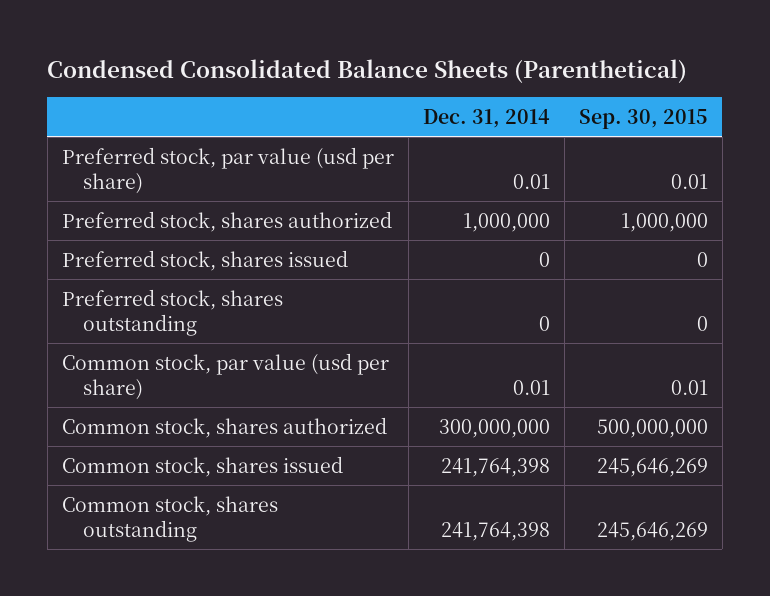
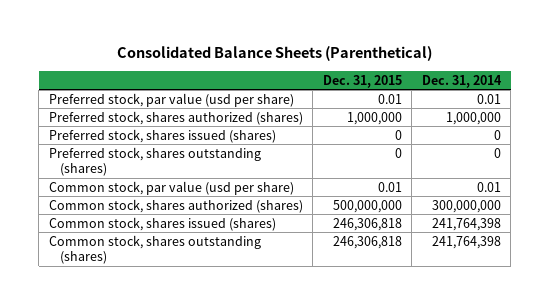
[47,58,688,83] Condensed Consolidated Balance Sheets (Parenthetical) -> [116,46,432,62] Consolidated Balance Sheets (Parenthetical)
[578,108,708,129] Sep. 30, 2015 -> none
none -> [322,74,402,88] Dec. 31, 2015
[61,210,392,232] Preferred stock, shares authorized -> [48,110,303,125] Preferred stock, shares authorized (shares)
[61,249,348,271] Preferred stock, shares issued -> [48,128,276,143] Preferred stock, shares issued (shares)
[61,288,283,336] Preferred stock, shares outstanding -> [48,146,261,177] Preferred stock, shares outstanding (shares)
[61,416,387,438] Common stock, shares authorized -> [48,198,303,213] Common stock, shares authorized (shares)
[61,455,343,477] Common stock, shares issued -> [48,216,276,231] Common stock, shares issued (shares)
[61,495,278,542] Common stock, shares outstanding -> [48,234,261,265] Common stock, shares outstanding (shares)

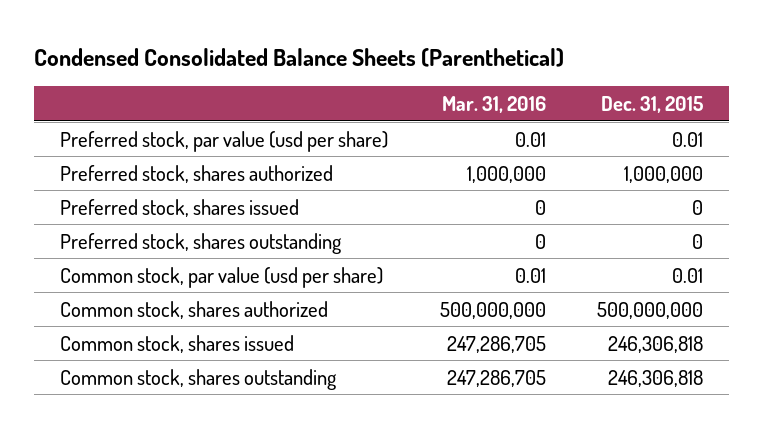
[116,46,432,62] Consolidated Balance Sheets (Parenthetical) -> [34,48,565,68] Condensed Consolidated Balance Sheets (Parenthetical)
[421,74,502,88] Dec. 31, 2014 -> none
none -> [441,95,546,113] Mar. 31, 2016
[48,110,303,125] Preferred stock, shares authorized (shares) -> [60,164,334,183] Preferred stock, shares authorized
[48,128,276,143] Preferred stock, shares issued (shares) -> [60,198,300,217] Preferred stock, shares issued
[48,146,261,177] Preferred stock, shares outstanding (shares) -> [60,232,343,254] Preferred stock, shares outstanding
[48,198,303,213] Common stock, shares authorized (shares) -> [60,300,329,319] Common stock, shares authorized
[48,216,276,231] Common stock, shares issued (shares) -> [60,334,295,353] Common stock, shares issued
[48,234,261,265] Common stock, shares outstanding (shares) -> [60,368,338,390] Common stock, shares outstanding

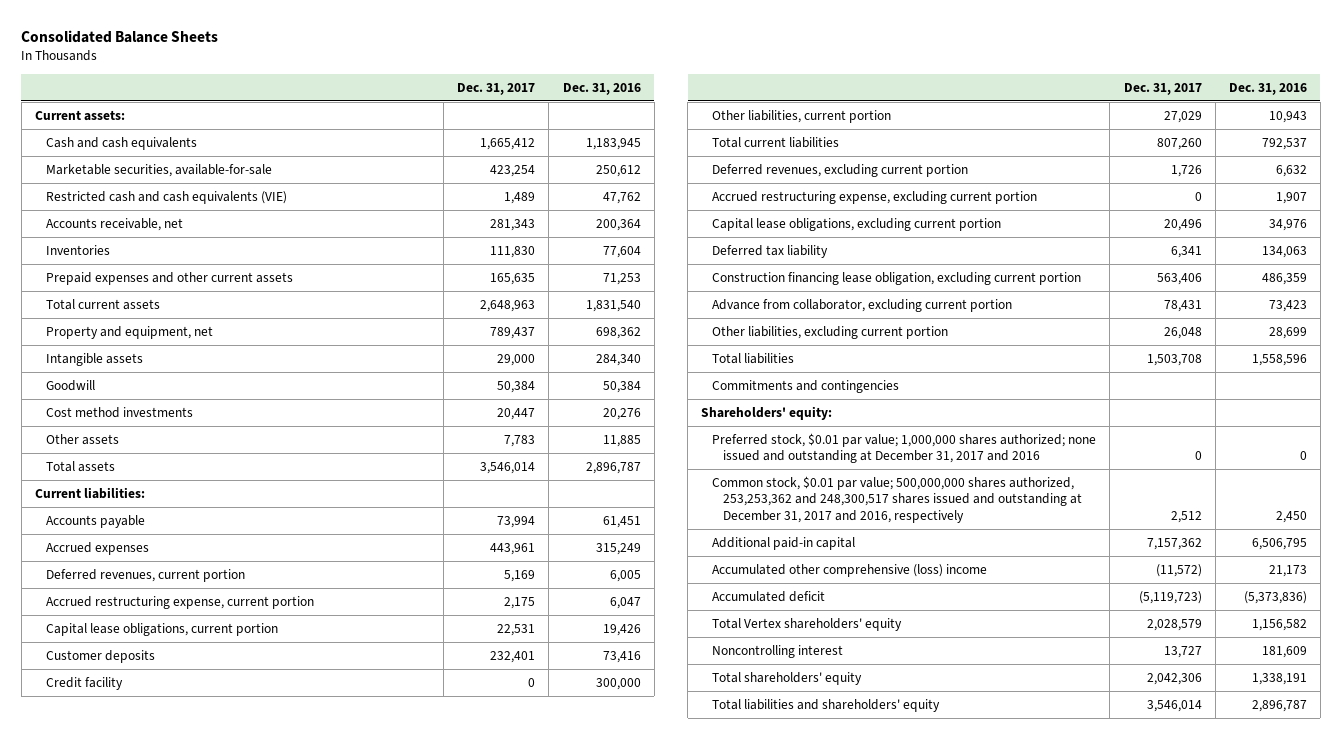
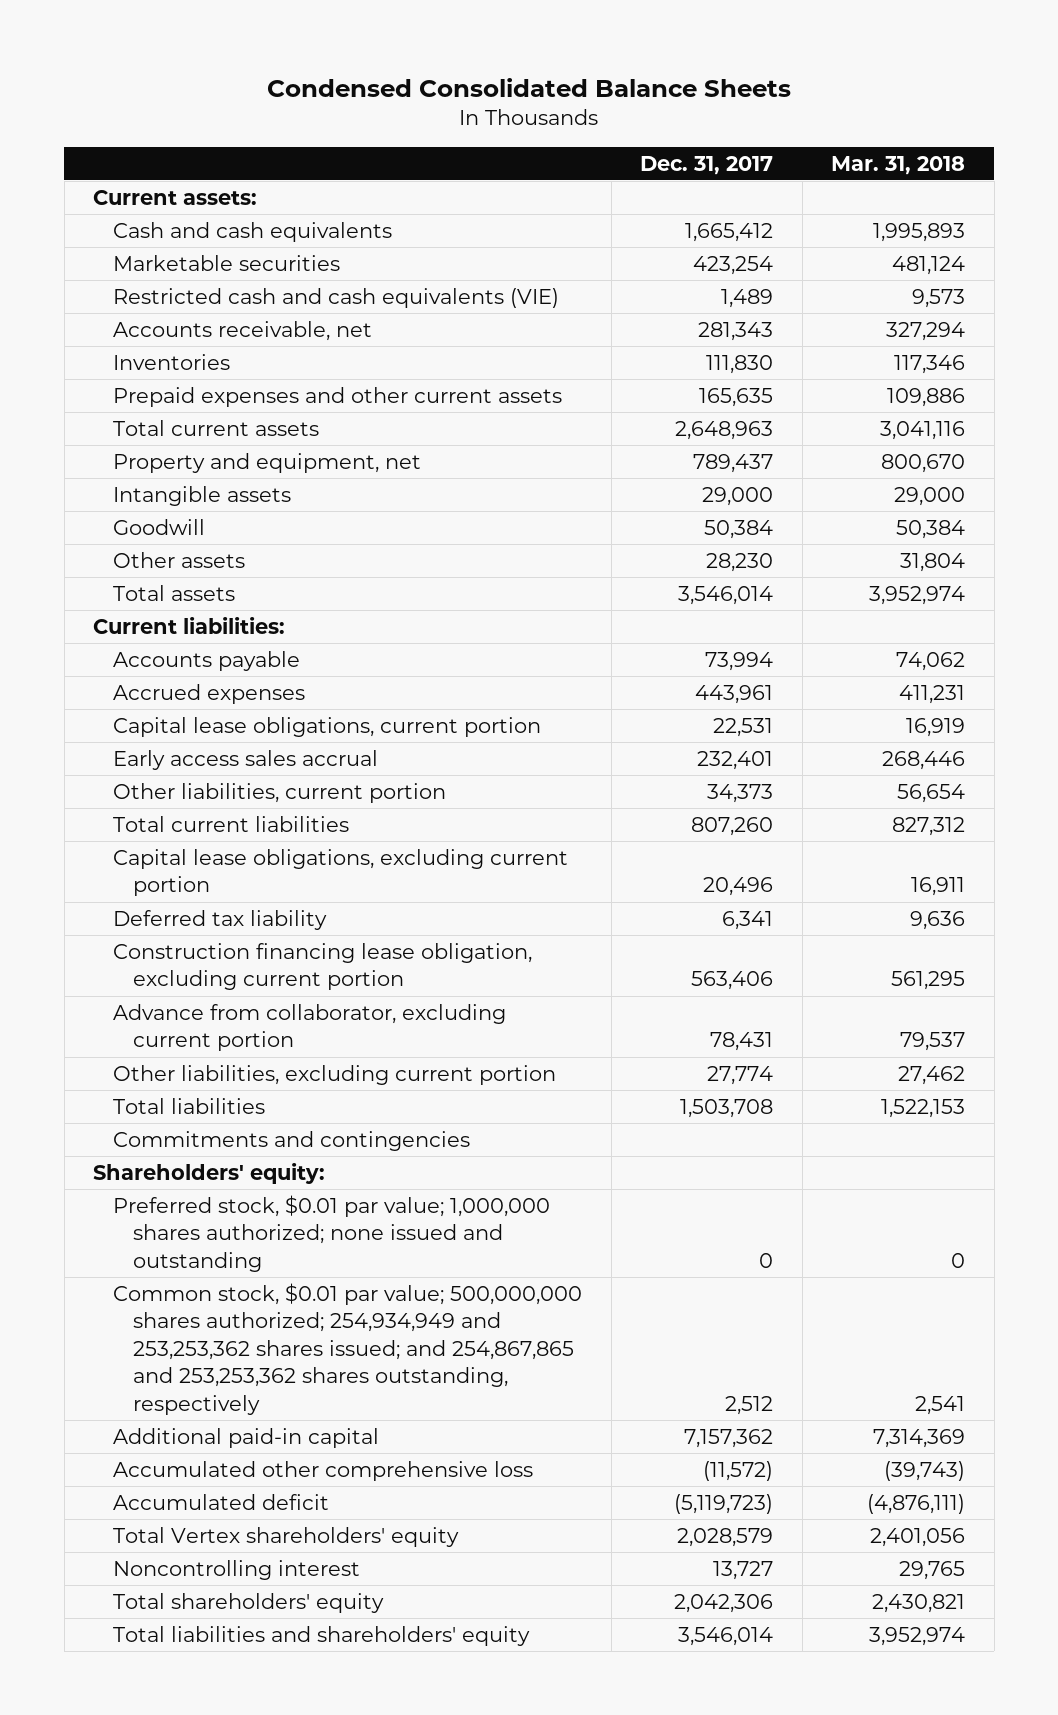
[21,30,219,44] Consolidated Balance Sheets -> [267,77,792,97] Condensed Consolidated Balance Sheets
[562,82,641,95] Dec. 31, 2016 -> none
none -> [831,155,966,175] Mar. 31, 2018
[45,163,272,177] Marketable securities, available-for-sale -> [113,255,341,272] Marketable securities
[45,406,193,418] Cost method investments -> none
[504,434,536,447] 7,783 -> [706,553,774,573] 28,230
[45,568,245,582] Deferred revenues, current portion -> none
[45,595,314,609] Accrued restructuring expense, current portion -> none
[45,676,123,690] Credit facility -> none
[45,649,155,663] Customer deposits -> [113,750,379,771] Early access sales accrual
[1163,110,1202,123] 27,029 -> [707,784,774,804] 34,373
[712,163,969,177] Deferred revenues, excluding current portion -> none
[712,190,1038,204] Accrued restructuring expense, excluding current portion -> none
[1163,326,1202,339] 26,048 -> [707,1066,774,1086] 27,774
[712,432,1097,464] Preferred stock, $0.01 par value; 1,000,000 shares authorized; none issued and outstanding at December 31, 2017 and 2016 -> [113,1195,551,1272] Preferred stock, $0.01 par value; 1,000,000 shares authorized; none issued and outstanding
[712,475,1083,523] Common stock, $0.01 par value; 500,000,000 shares authorized, 253,253,362 and 248,300,517 shares issued and outstanding at December 31, 2017 and 2016, respectively -> [113,1283,583,1415] Common stock, $0.01 par value; 500,000,000 shares authorized; 254,934,949 and 253,253,362 shares issued; and 254,867,865 and 253,253,362 shares outstanding, respectively
[712,563,988,577] Accumulated other comprehensive (loss) income -> [113,1461,534,1482] Accumulated other comprehensive loss

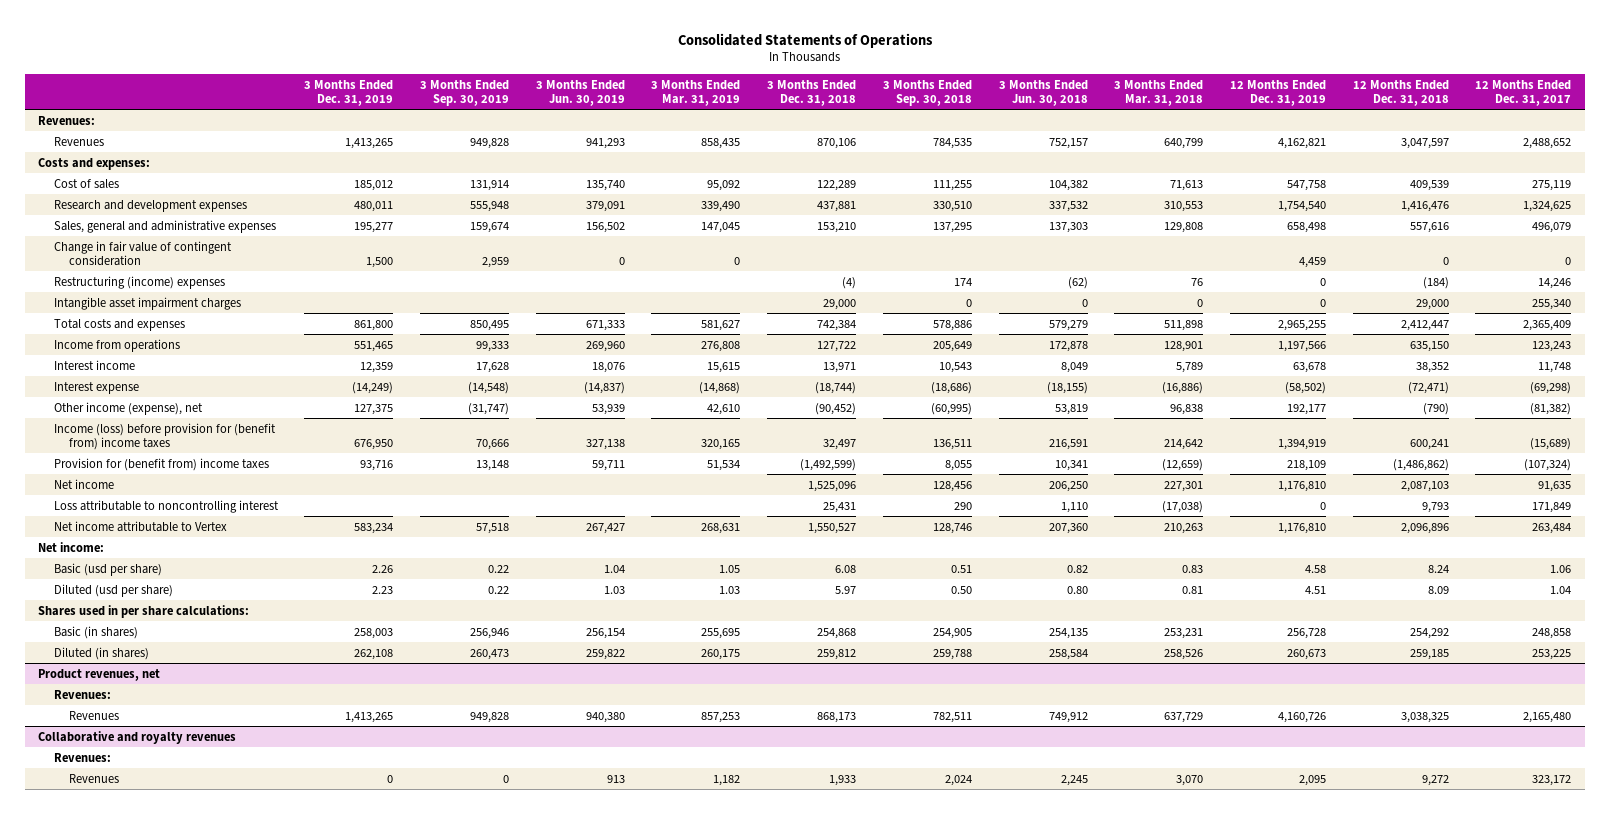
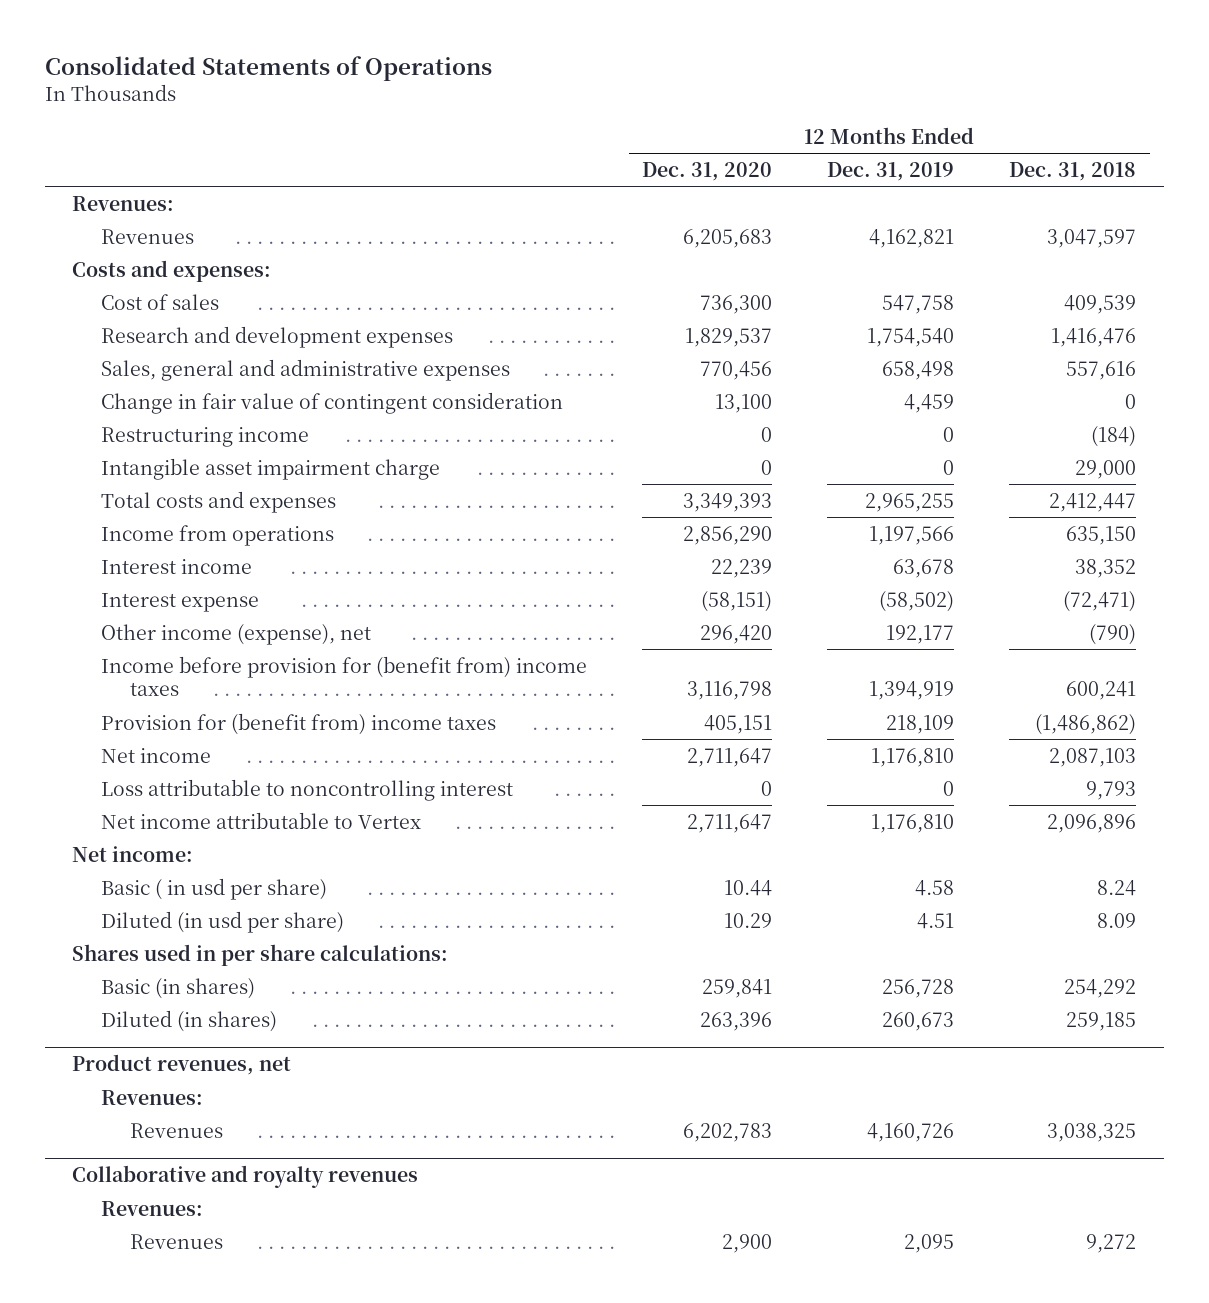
[304,79,394,106] 3 Months Ended Dec. 31, 2019 -> none
[420,79,510,106] 3 Months Ended Sep. 30, 2019 -> none
[535,79,625,106] 3 Months Ended Jun. 30, 2019 -> none
[651,79,741,106] 3 Months Ended Mar. 31, 2019 -> none
[767,79,857,106] 3 Months Ended Dec. 31, 2018 -> none
[882,79,972,106] 3 Months Ended Sep. 30, 2018 -> none
[998,79,1088,106] 3 Months Ended Jun. 30, 2018 -> none
[1114,79,1204,106] 3 Months Ended Mar. 31, 2018 -> none
[1475,79,1572,106] 12 Months Ended Dec. 31, 2017 -> none
none -> [642,161,773,181] Dec. 31, 2020
[53,275,225,289] Restructuring (income) expenses -> [101,426,310,447] Restructuring income
[53,296,241,310] Intangible asset impairment charges -> [101,457,441,480] Intangible asset impairment charge
[53,422,276,451] Income (loss) before provision for (benefit from) income taxes -> [101,655,588,697] Income before provision for (benefit from) income taxes
[53,562,162,576] Basic (usd per share) -> [101,877,328,900] Basic ( in usd per share)
[53,583,173,597] Diluted (usd per share) -> [101,910,345,933] Diluted (in usd per share)

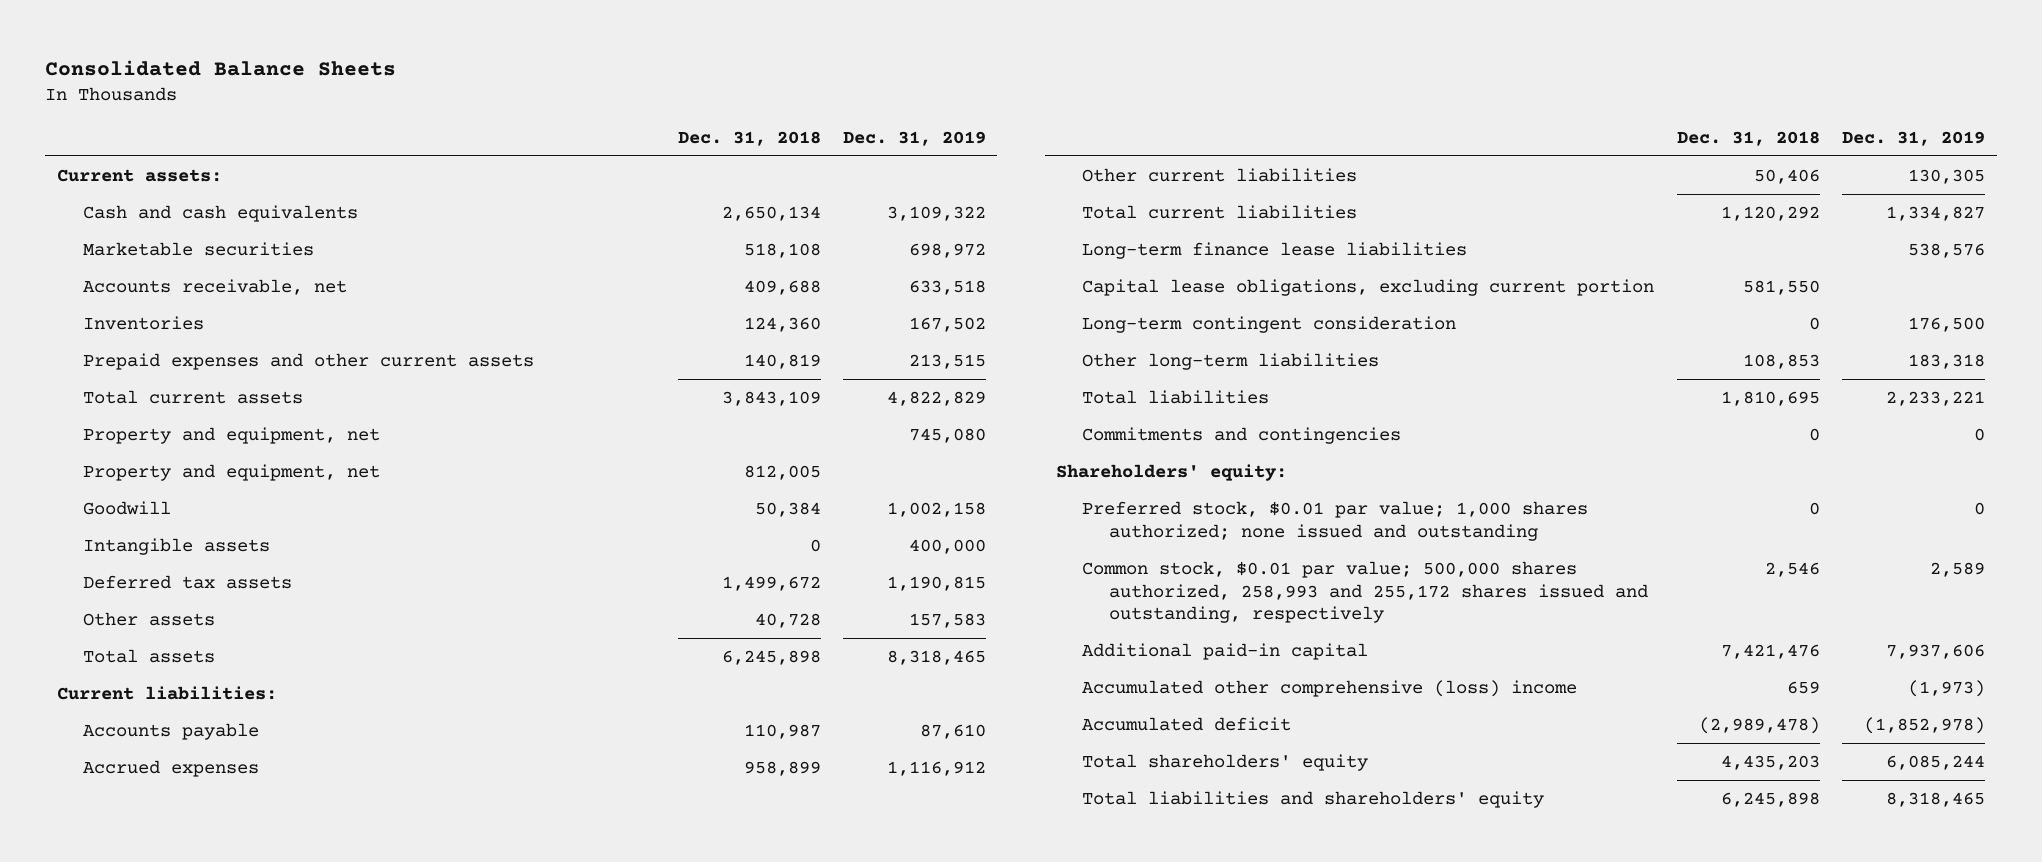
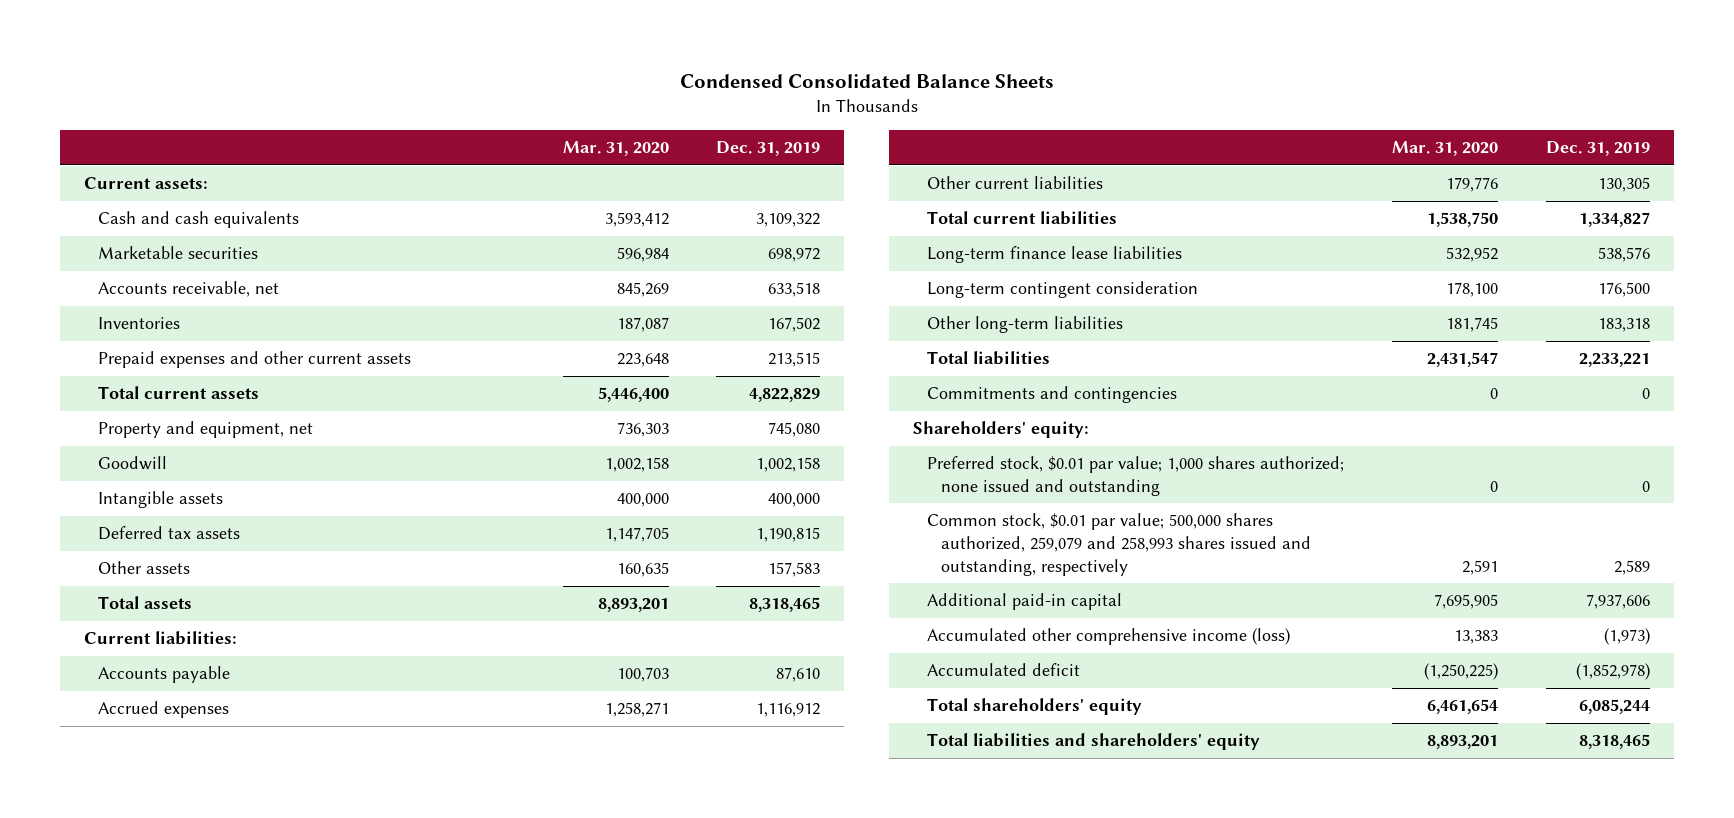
[45,59,397,76] Consolidated Balance Sheets -> [679,73,1054,88] Condensed Consolidated Balance Sheets
[677,130,821,146] Dec. 31, 2018 -> none
none -> [562,141,669,157] Mar. 31, 2020
[83,463,381,481] Property and equipment, net -> none
[1082,278,1655,296] Capital lease obligations, excluding current portion -> none
[1082,560,1649,624] Common stock, $0.01 par value; 500,000 shares authorized, 258,993 and 255,172 shares issued and outstanding, respectively -> [927,513,1311,576] Common stock, $0.01 par value; 500,000 shares authorized, 259,079 and 258,993 shares issued and outstanding, respectively
[1082,679,1578,697] Accumulated other comprehensive (loss) income -> [927,628,1291,646] Accumulated other comprehensive income (loss)

